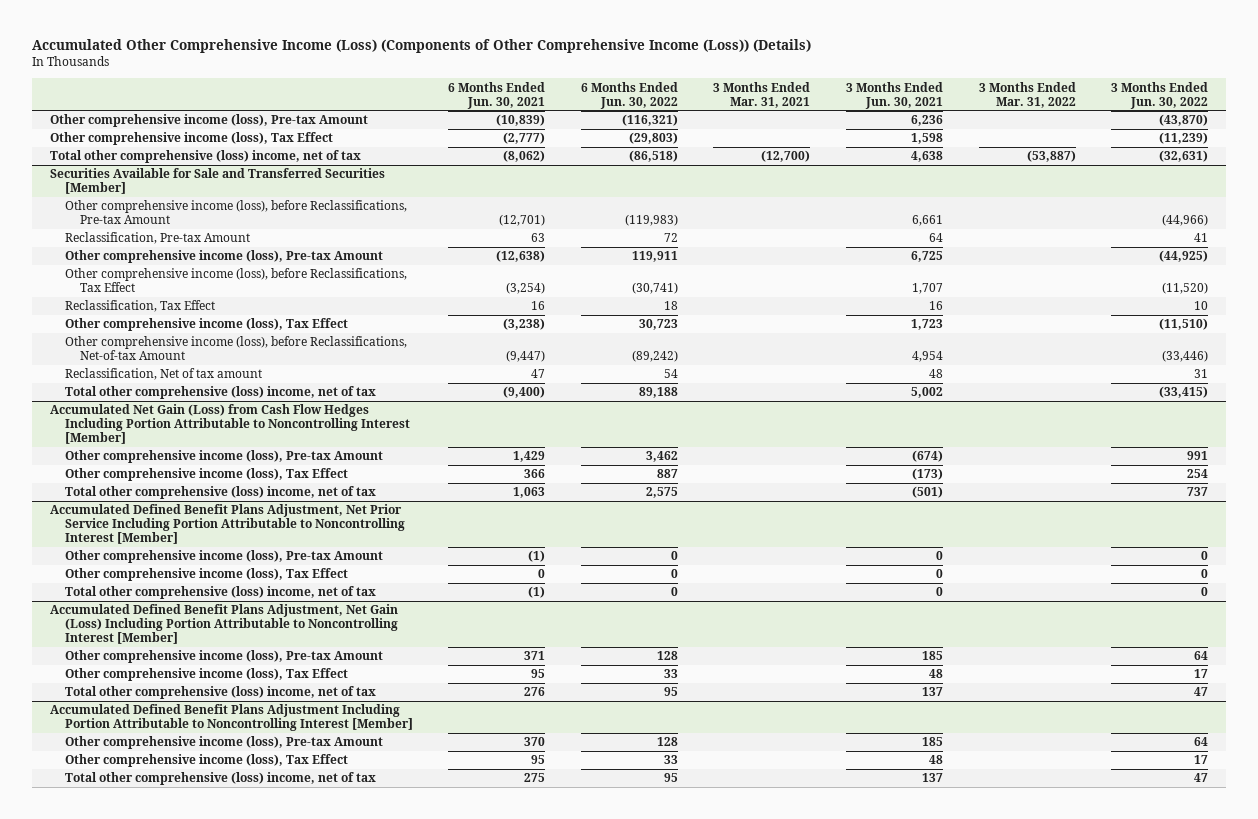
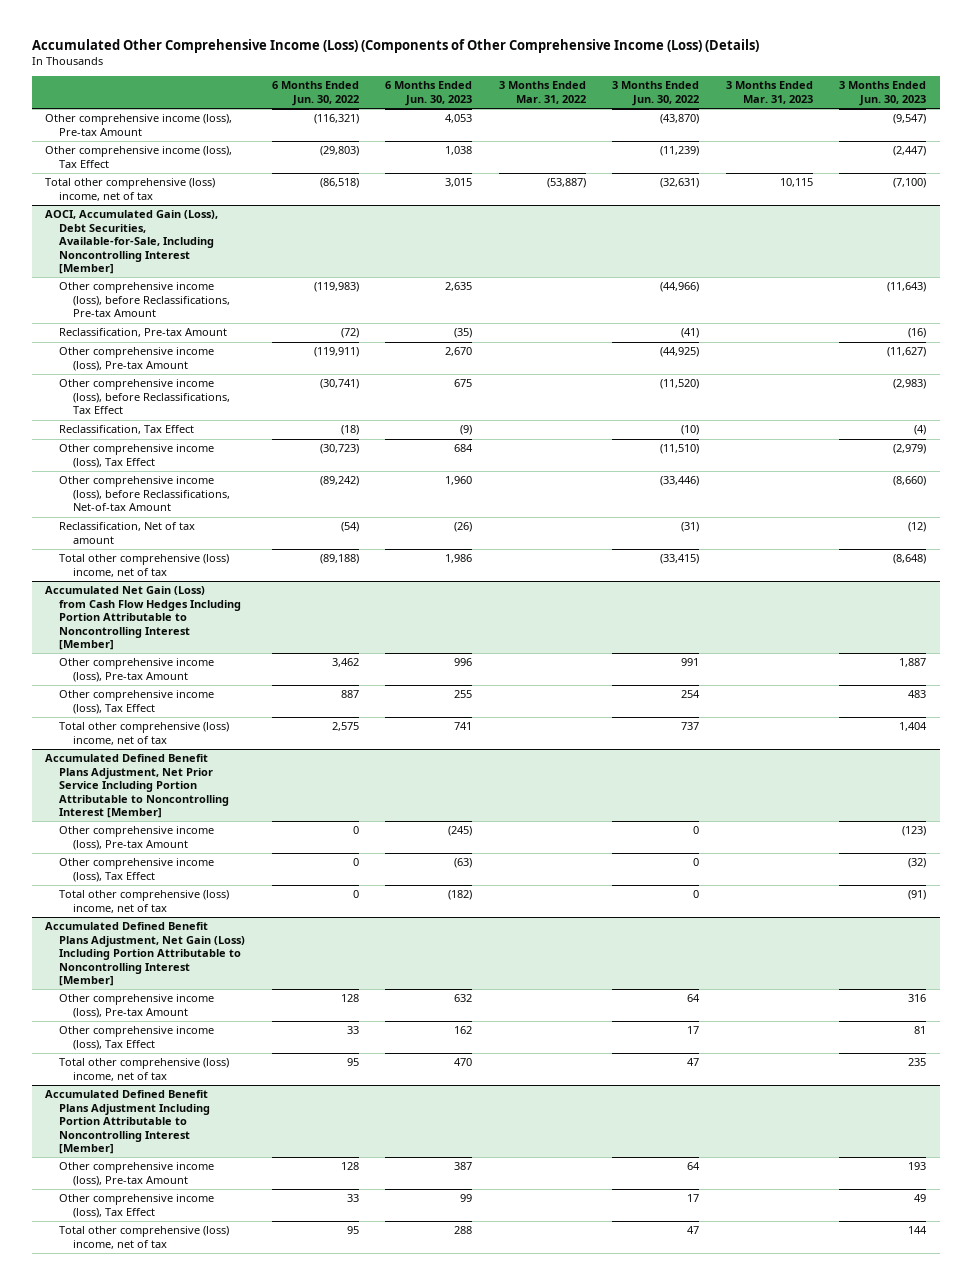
[31,39,811,54] Accumulated Other Comprehensive Income (Loss) (Components of Other Comprehensive Income (Loss)) (Details) -> [32,38,760,53] Accumulated Other Comprehensive Income (Loss) (Components of Other Comprehensive Income (Loss) (Details)
[448,81,546,109] 6 Months Ended Jun. 30, 2021 -> none
[713,81,811,108] 3 Months Ended Mar. 31, 2021 -> none
[845,81,943,109] 3 Months Ended Jun. 30, 2021 -> none
none -> [385,81,473,106] 6 Months Ended Jun. 30, 2023
none -> [725,81,813,104] 3 Months Ended Mar. 31, 2023
none -> [839,81,927,106] 3 Months Ended Jun. 30, 2023
[49,168,385,195] Securities Available for Sale and Transferred Securities [Member] -> [45,210,219,275] AOCI, Accumulated Gain (Loss), Debt Securities, Available-for-Sale, Including Noncontrolling Interest [Member]
[663,233,678,243] 72 -> [340,328,359,339] (72)
[1194,233,1209,243] 41 -> [681,328,700,339] (41)
[631,251,678,263] 119,911 -> [313,347,359,358] (119,911)
[663,301,678,311] 18 -> [340,425,359,436] (18)
[1194,301,1209,311] 10 -> [681,425,700,436] (10)
[638,319,678,331] 30,723 -> [319,444,359,455] (30,723)
[663,369,678,379] 54 -> [340,522,359,533] (54)
[1194,369,1209,379] 31 -> [681,522,700,533] (31)
[638,387,678,399] 89,188 -> [319,554,359,565] (89,188)

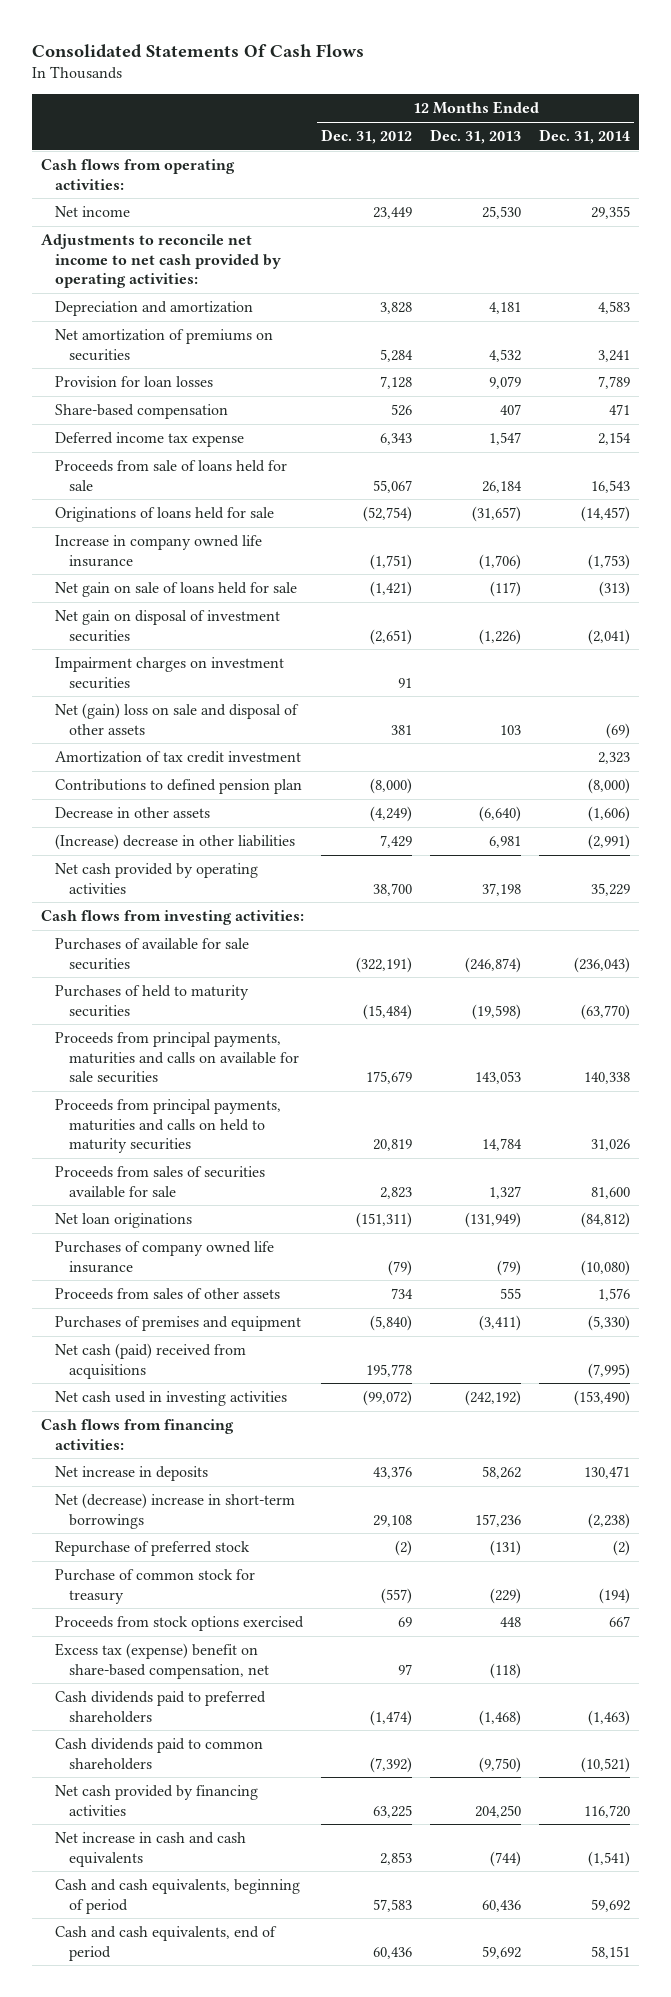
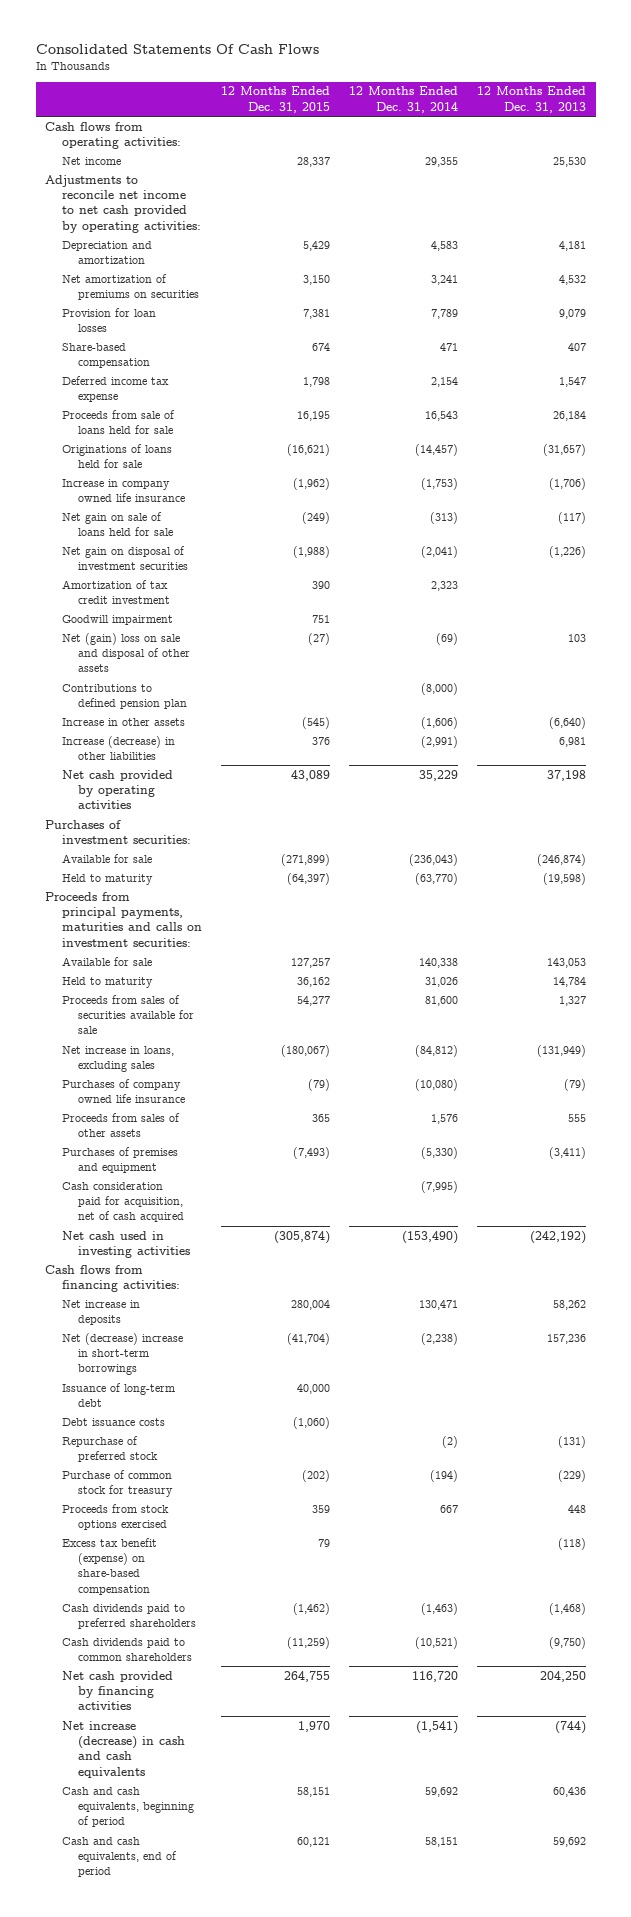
[321,129,413,145] Dec. 31, 2012 -> none
none -> [220,86,330,113] 12 Months Ended Dec. 31, 2015
[54,657,284,689] Impairment charges on investment securities -> none
none -> [61,614,173,625] Goodwill impairment
[54,703,299,735] Net (gain) loss on sale and disposal of other assets -> [61,632,191,673] Net (gain) loss on sale and disposal of other assets
[54,807,210,819] Decrease in other assets -> [61,717,185,726] Increase in other assets
[54,834,295,851] (Increase) decrease in other liabilities -> [61,735,175,760] Increase (decrease) in other liabilities
[40,910,304,926] Cash flows from investing activities: -> none
none -> [45,819,191,844] Purchases of investment securities:
[54,938,249,970] Purchases of available for sale securities -> [61,853,152,863] Available for sale
[54,985,249,1017] Purchases of held to maturity securities -> [61,873,153,885] Held to maturity
none -> [45,891,202,947] Proceeds from principal payments, maturities and calls on investment securities:
[54,1032,300,1084] Proceeds from principal payments, maturities and calls on available for sale securities -> [61,956,152,966] Available for sale
[54,1099,281,1154] Proceeds from principal payments, maturities and calls on held to maturity securities -> [61,976,153,988] Held to maturity
[54,1213,192,1229] Net loan originations -> [61,1045,174,1072] Net increase in loans, excluding sales
[54,1343,246,1379] Net cash (paid) received from acquisitions -> [61,1181,185,1223] Cash consideration paid for acquisition, net of cash acquired
none -> [61,1382,175,1407] Issuance of long-term debt
none -> [61,1417,165,1426] Debt issuance costs
[54,1643,270,1679] Excess tax (expense) benefit on share-based compensation, net -> [61,1537,157,1595] Excess tax benefit (expense) on share-based compensation
[54,1832,246,1867] Net increase in cash and cash equivalents -> [61,1720,186,1778] Net increase (decrease) in cash and cash equivalents

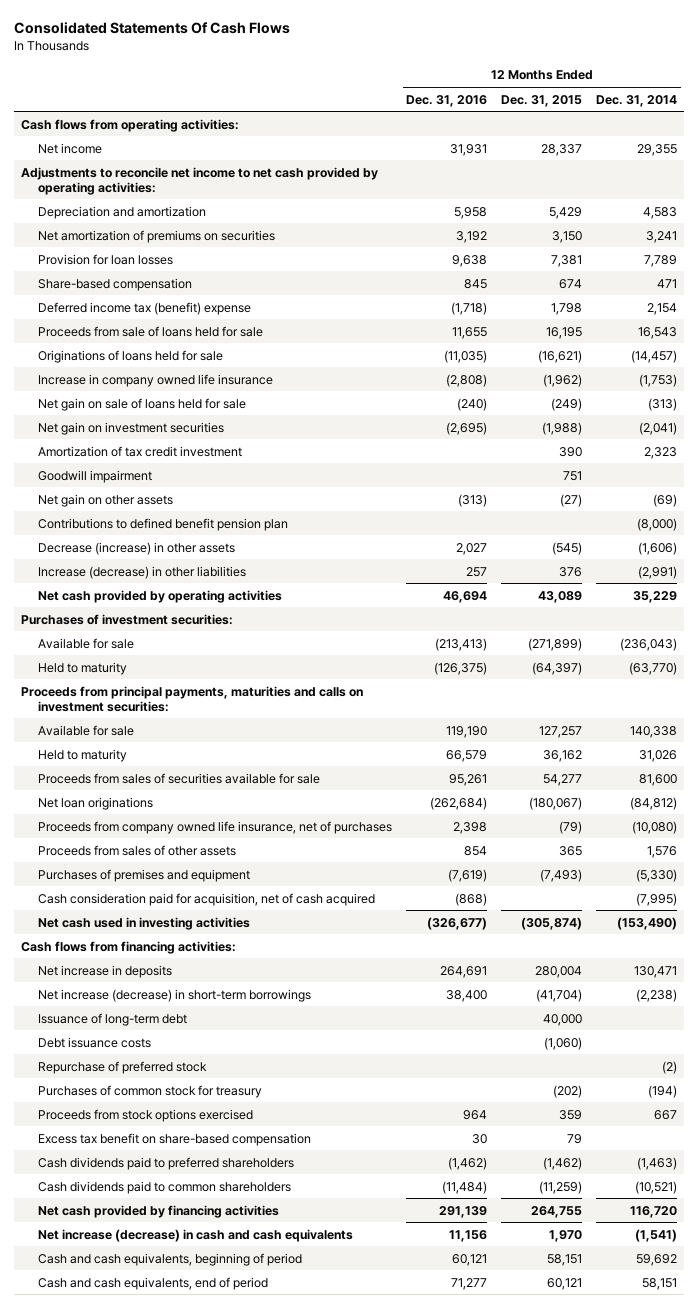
[477,86,587,113] 12 Months Ended Dec. 31, 2013 -> none
none -> [406,94,488,107] Dec. 31, 2016
[61,375,169,402] Deferred income tax expense -> [38,301,252,315] Deferred income tax (benefit) expense
[61,545,189,570] Net gain on disposal of investment securities -> [38,421,225,435] Net gain on investment securities
[61,632,191,673] Net (gain) loss on sale and disposal of other assets -> [38,493,174,507] Net gain on other assets
[61,683,188,709] Contributions to defined pension plan -> [38,517,289,531] Contributions to defined benefit pension plan
[61,717,185,726] Increase in other assets -> [38,541,236,555] Decrease (increase) in other assets
[61,1045,174,1072] Net increase in loans, excluding sales -> [38,796,154,810] Net loan originations
[61,1078,186,1103] Purchases of company owned life insurance -> [38,820,393,834] Proceeds from company owned life insurance, net of purchases
[61,1332,183,1376] Net (decrease) increase in short-term borrowings -> [38,988,312,1002] Net increase (decrease) in short-term borrowings
[61,1469,174,1497] Purchase of common stock for treasury -> [38,1084,263,1098] Purchases of common stock for treasury
[61,1537,157,1595] Excess tax benefit (expense) on share-based compensation -> [38,1132,312,1146] Excess tax benefit on share-based compensation

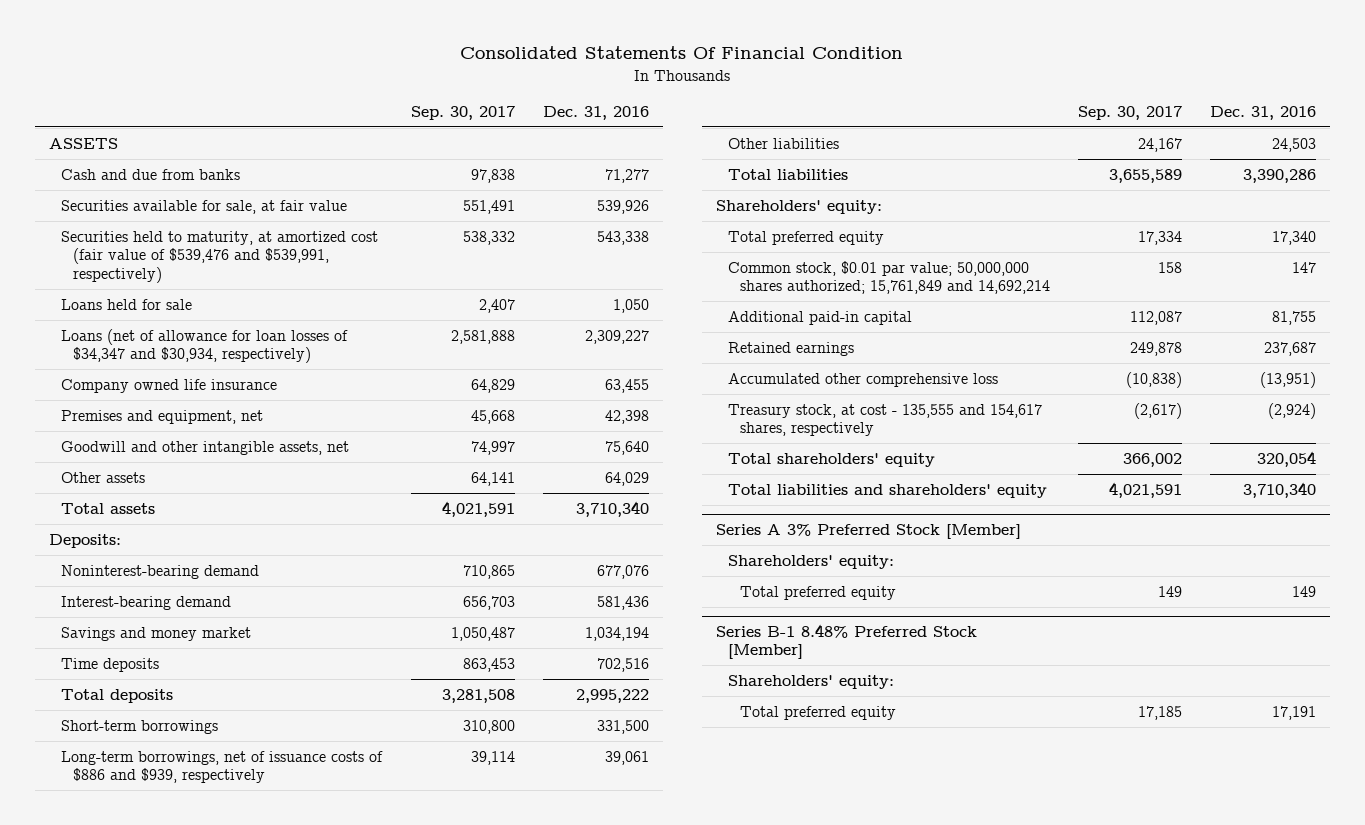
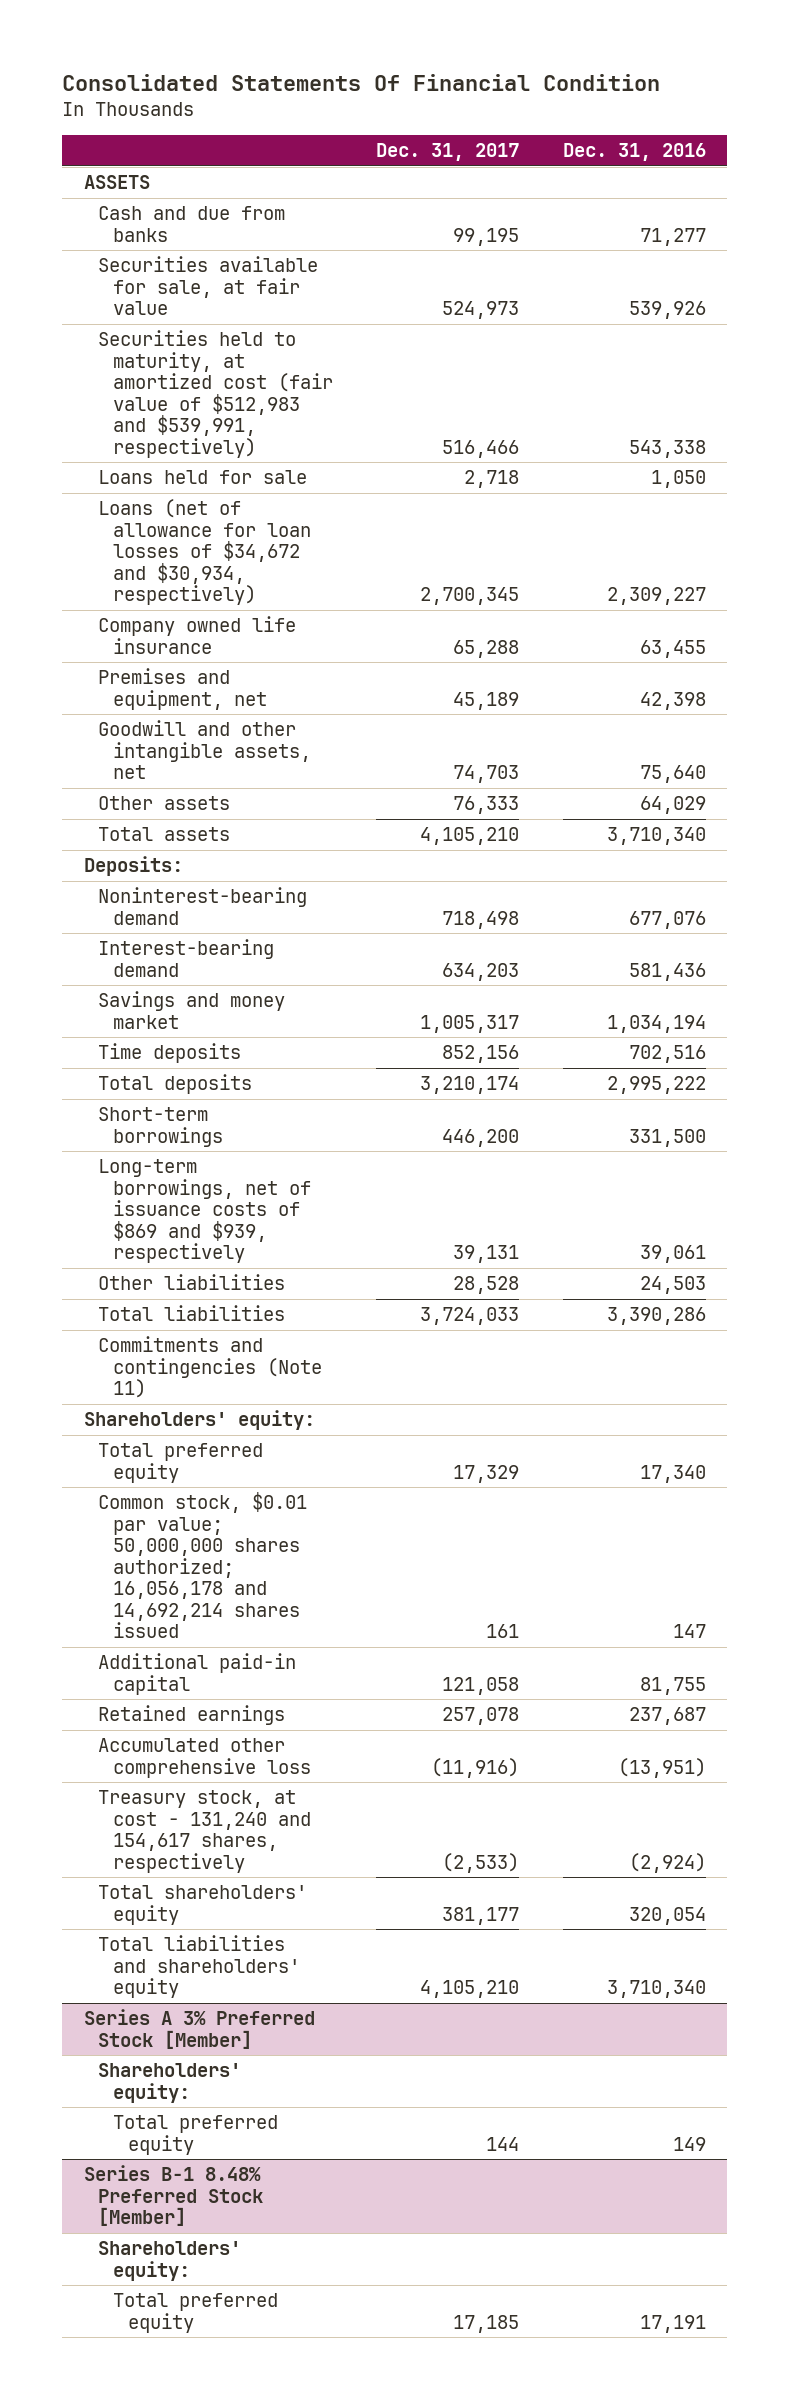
[410,106,515,121] Sep. 30, 2017 -> none
none -> [376,142,520,161] Dec. 31, 2017
[60,230,378,283] Securities held to maturity, at amortized cost (fair value of $539,476 and $539,991, respectively) -> [98,330,334,458] Securities held to maturity, at amortized cost (fair value of $512,983 and $539,991, respectively)
[60,328,348,364] Loans (net of allowance for loan losses of $34,347 and $30,934, respectively) -> [98,499,312,606] Loans (net of allowance for loan losses of $34,672 and $30,934, respectively)
[60,750,383,784] Long-term borrowings, net of issuance costs of $886 and $939, respectively -> [98,1159,312,1264] Long-term borrowings, net of issuance costs of $869 and $939, respectively
none -> [98,1336,323,1399] Commitments and contingencies (Note 11)
[728,260,1051,295] Common stock, $0.01 par value; 50,000,000 shares authorized; 15,761,849 and 14,692,214 -> [98,1492,308,1639] Common stock, $0.01 par value; 50,000,000 shares authorized; 16,056,178 and 14,692,214 shares issued
[728,403,1043,437] Treasury stock, at cost - 135,555 and 154,617 shares, respectively -> [98,1790,312,1873] Treasury stock, at cost - 131,240 and 154,617 shares, respectively

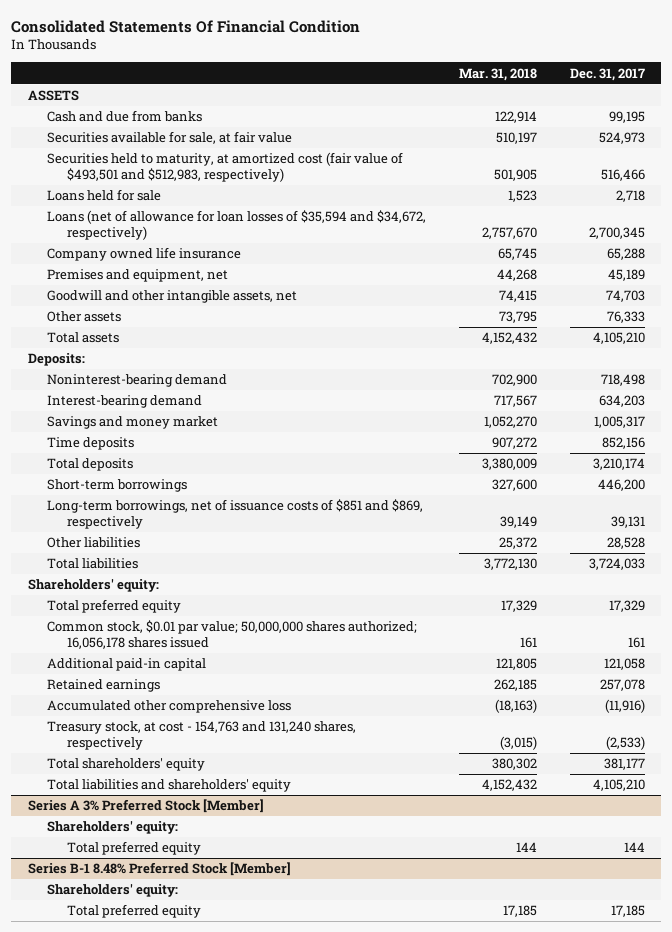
[562,142,706,161] Dec. 31, 2016 -> none
none -> [458,67,537,81] Mar. 31, 2018
[98,330,334,458] Securities held to maturity, at amortized cost (fair value of $512,983 and $539,991, respectively) -> [47,152,404,183] Securities held to maturity, at amortized cost (fair value of $493,501 and $512,983, respectively)
[98,499,312,606] Loans (net of allowance for loan losses of $34,672 and $30,934, respectively) -> [47,210,427,241] Loans (net of allowance for loan losses of $35,594 and $34,672, respectively)
[98,1159,312,1264] Long-term borrowings, net of issuance costs of $869 and $939, respectively -> [47,499,424,530] Long-term borrowings, net of issuance costs of $851 and $869, respectively
[98,1336,323,1399] Commitments and contingencies (Note 11) -> none
[98,1492,308,1639] Common stock, $0.01 par value; 50,000,000 shares authorized; 16,056,178 and 14,692,214 shares issued -> [47,620,418,650] Common stock, $0.01 par value; 50,000,000 shares authorized; 16,056,178 shares issued
[98,1790,312,1873] Treasury stock, at cost - 131,240 and 154,617 shares, respectively -> [47,721,357,751] Treasury stock, at cost - 154,763 and 131,240 shares, respectively

